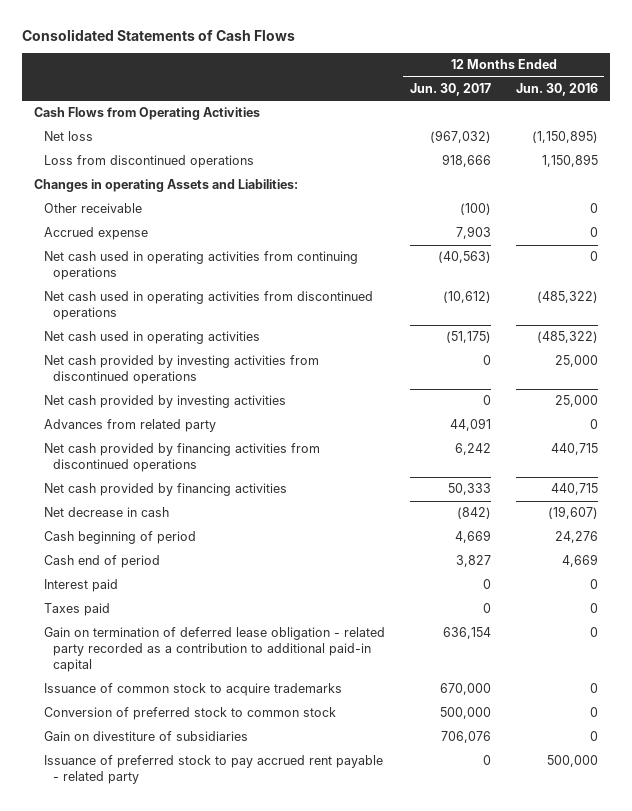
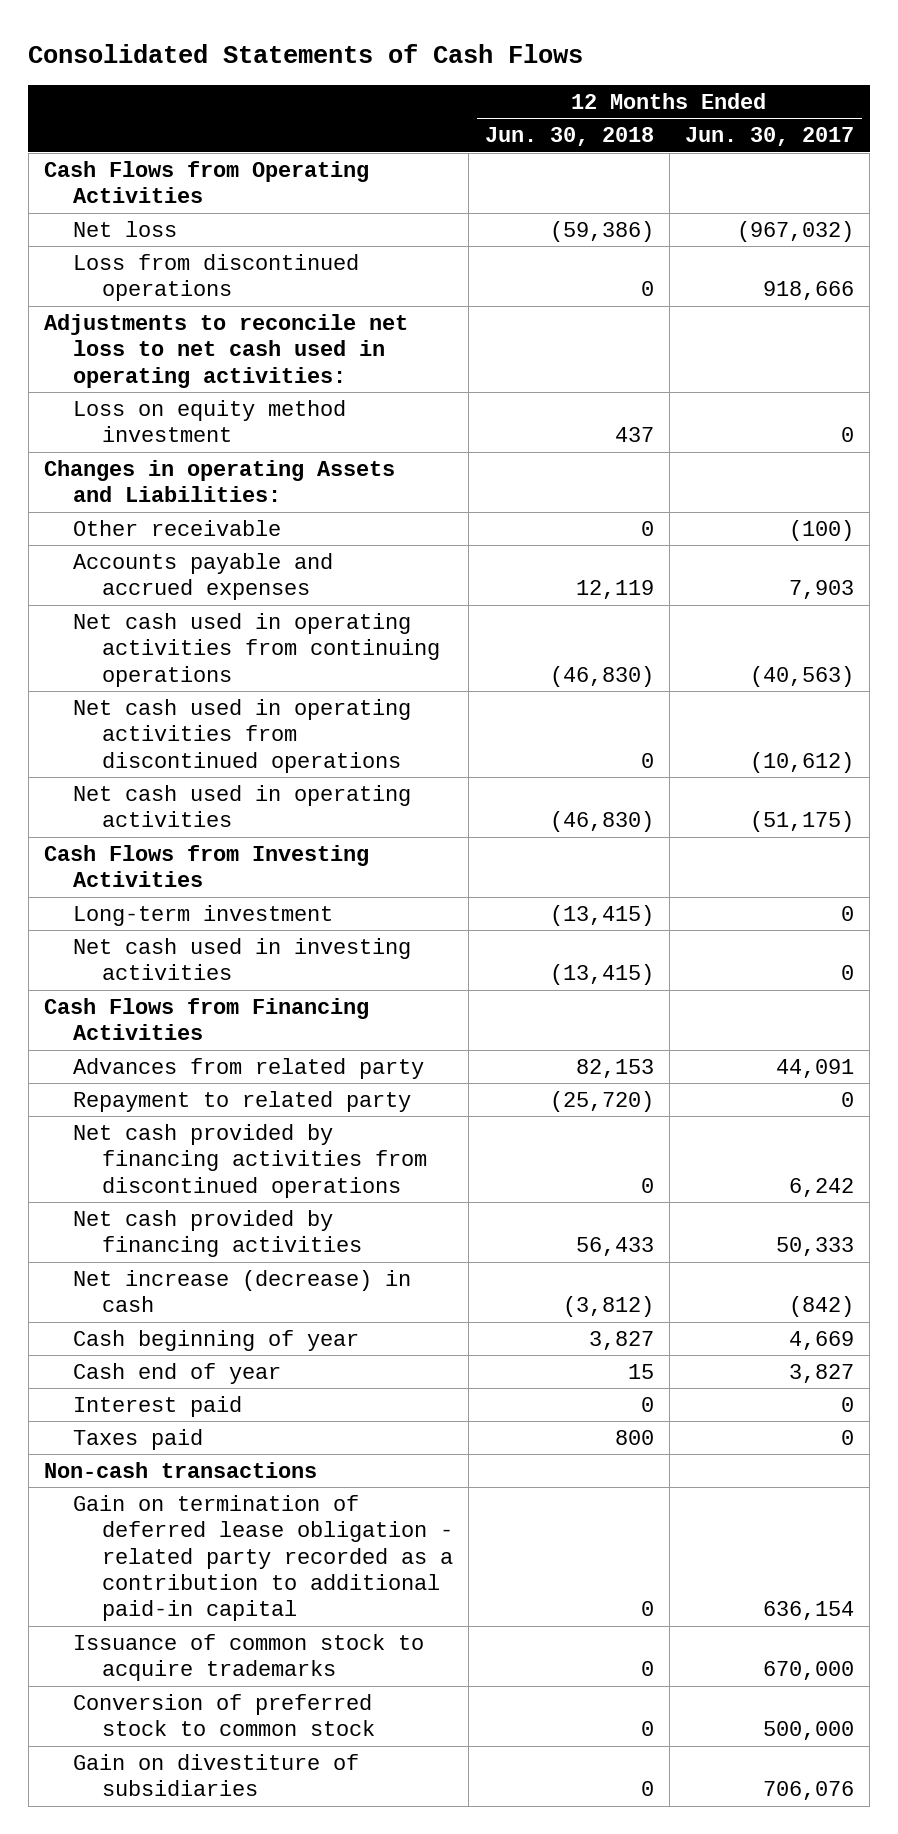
[515,82,598,96] Jun. 30, 2016 -> none
none -> [484,127,654,147] Jun. 30, 2018
none -> [44,313,409,388] Adjustments to reconcile net loss to net cash used in operating activities:
none -> [73,399,347,443] Loss on equity method investment
[43,227,148,241] Accrued expense -> [73,552,334,601] Accounts payable and accrued expenses
[43,355,319,385] Net cash provided by investing activities from discontinued operations -> none
none -> [44,844,370,888] Cash Flows from Investing Activities
none -> [73,904,334,926] Long-term investment
[43,395,286,409] Net cash provided by investing activities -> [73,937,412,981] Net cash used in investing activities
none -> [44,997,370,1041] Cash Flows from Financing Activities
none -> [73,1090,412,1112] Repayment to related party
[43,507,169,518] Net decrease in cash -> [73,1269,412,1313] Net increase (decrease) in cash
[43,531,196,545] Cash beginning of period -> [73,1329,360,1351] Cash beginning of year
[43,555,160,569] Cash end of period -> [73,1362,282,1384] Cash end of year
none -> [44,1461,318,1478] Non-cash transactions
[43,755,383,785] Issuance of preferred stock to pay accrued rent payable - related party -> none

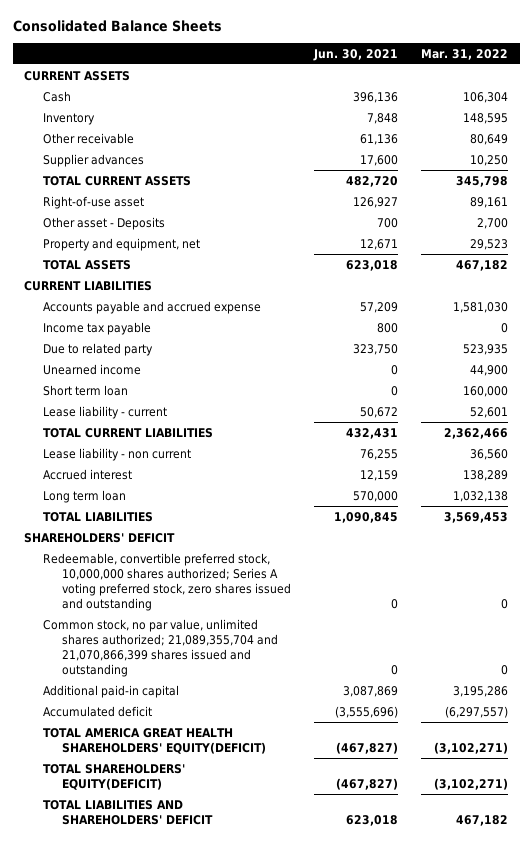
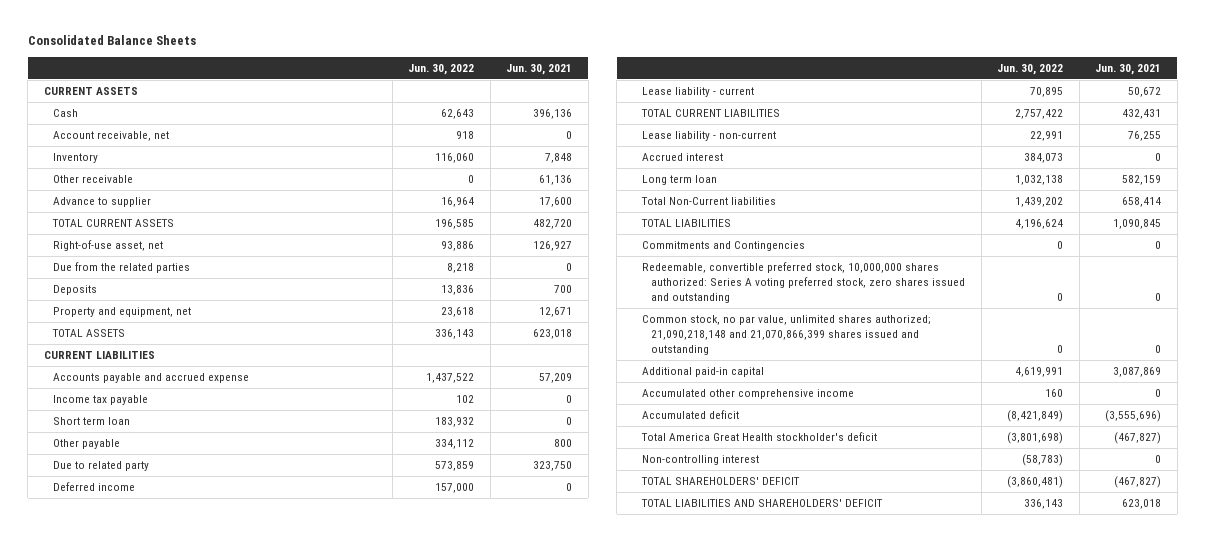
[421,48,509,60] Mar. 31, 2022 -> none
none -> [408,63,475,75] Jun. 30, 2022
none -> [52,131,169,142] Account receivable, net
[43,153,145,167] Supplier advances -> [52,197,151,208] Advance to supplier
[43,195,145,209] Right-of-use asset -> [52,240,163,252] Right-of-use asset, net
none -> [52,262,190,274] Due from the related parties
[43,216,166,230] Other asset - Deposits -> [52,285,97,296] Deposits
[43,363,142,375] Unearned income -> none
[376,322,398,333] 800 -> [566,395,573,404] 0
none -> [52,439,120,450] Other payable
[43,342,154,356] Due to related party -> [52,461,149,472] Due to related party
none -> [52,482,135,492] Deferred income
[43,447,192,461] Lease liability - non current -> [641,131,776,142] Lease liability - non-current
[359,469,398,481] 12,159 -> [1155,153,1162,162] 0
[352,490,398,502] 570,000 -> [1122,175,1162,186] 582,159
none -> [640,197,776,206] Total Non-Current liabilities
[24,532,176,543] SHAREHOLDERS' DEFICIT -> none
none -> [641,241,805,252] Commitments and Contingencies
[43,552,291,611] Redeemable, convertible preferred stock, 10,000,000 shares authorized; Series A voting preferred stock, zero shares issued and outstanding -> [641,262,966,303] Redeemable, convertible preferred stock, 10,000,000 shares authorized: Series A voting preferred stock, zero shares issued and outstanding
[43,618,278,677] Common stock, no par value, unlimited shares authorized; 21,089,355,704 and 21,070,866,399 shares issued and outstanding -> [641,315,931,355] Common stock, no par value, unlimited shares authorized; 21,090,218,148 and 21,070,866,399 shares issued and outstanding
none -> [641,389,854,400] Accumulated other comprehensive income
[43,727,266,754] TOTAL AMERICA GREAT HEALTH SHAREHOLDERS' EQUITY(DEFICIT) -> [640,432,877,442] Total America Great Health stockholder's deficit
none -> [641,455,759,466] Non-controlling interest
[43,763,186,790] TOTAL SHAREHOLDERS' EQUITY(DEFICIT) -> [640,477,800,486] TOTAL SHAREHOLDERS' DEFICIT

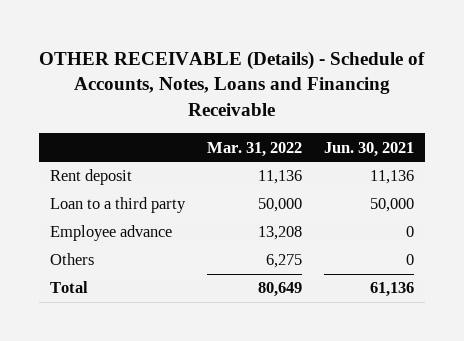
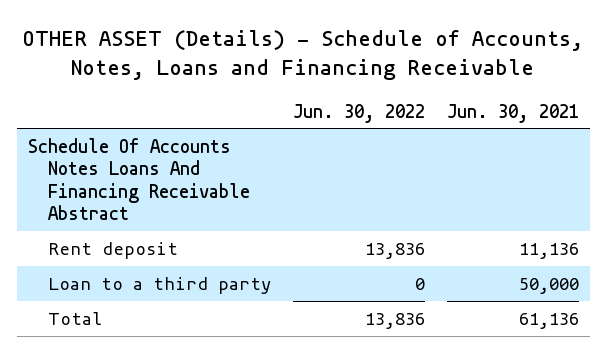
[38,50,425,117] OTHER RECEIVABLE (Details) - Schedule of Accounts, Notes, Loans and Financing Receivable -> [22,29,584,80] OTHER ASSET (Details) - Schedule of Accounts, Notes, Loans and Financing Receivable
[206,141,302,157] Mar. 31, 2022 -> none
none -> [292,103,425,123] Jun. 30, 2022
none -> [27,137,251,220] Schedule Of Accounts Notes Loans And Financing Receivable Abstract
[49,225,172,242] Employee advance -> none
[49,253,94,266] Others -> none

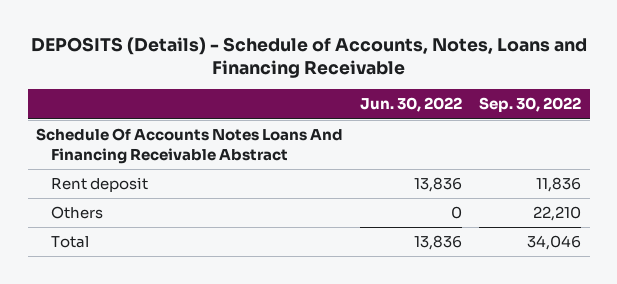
[22,29,584,80] OTHER ASSET (Details) - Schedule of Accounts, Notes, Loans and Financing Receivable -> [30,36,587,79] DEPOSITS (Details) - Schedule of Accounts, Notes, Loans and Financing Receivable
[446,103,579,123] Jun. 30, 2021 -> none
none -> [479,97,582,113] Sep. 30, 2022
[48,276,272,294] Loan to a third party -> [51,206,104,220] Others

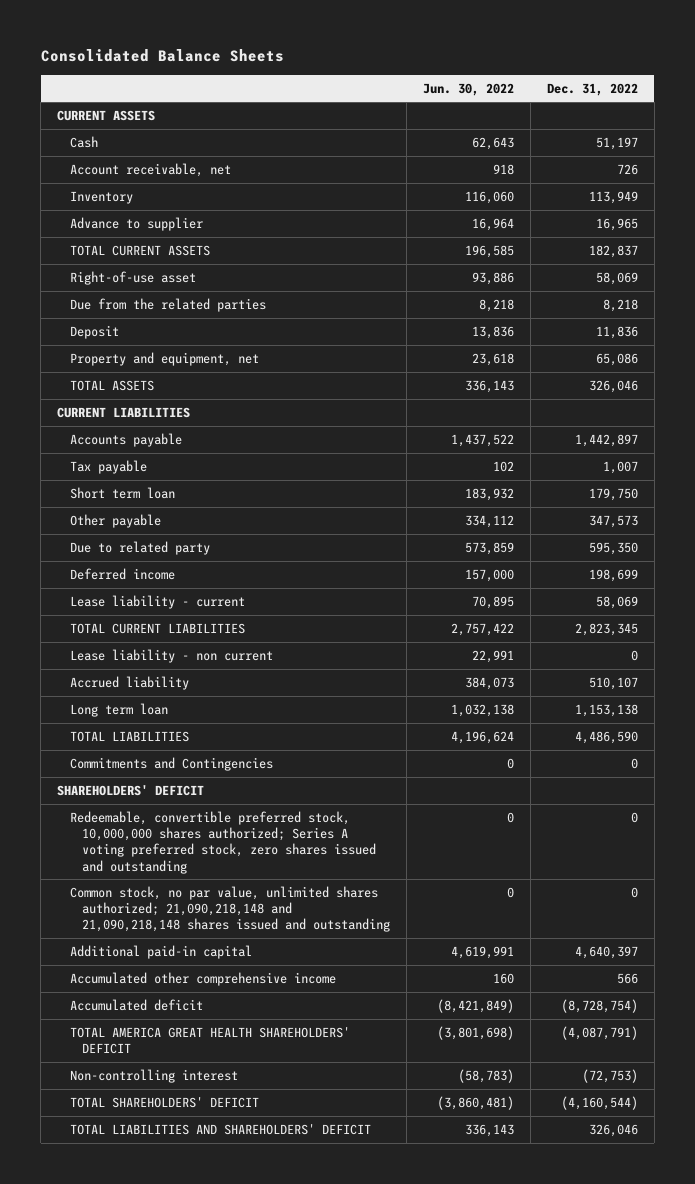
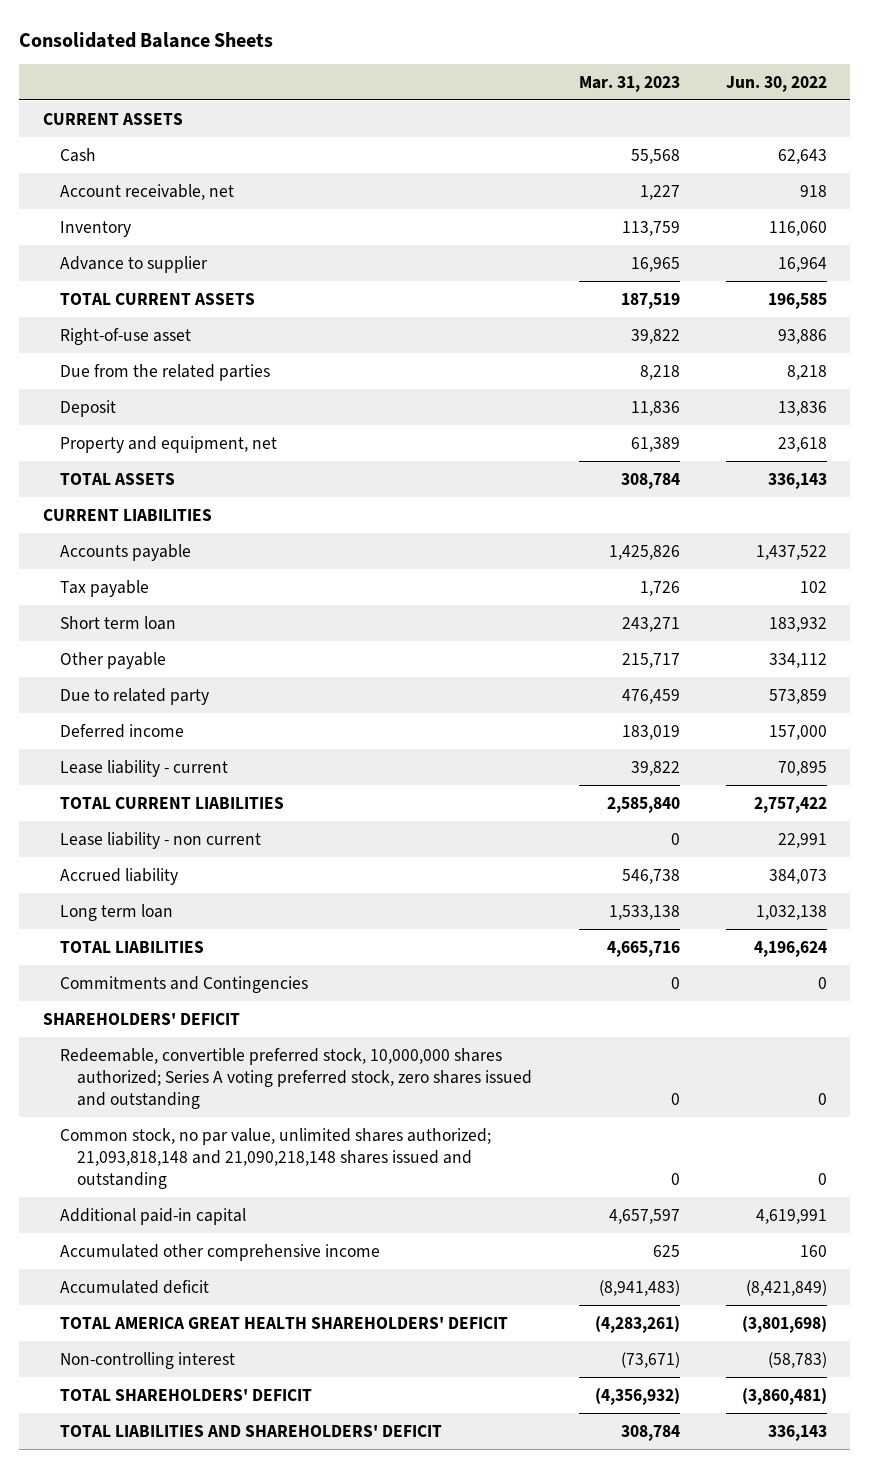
[546,82,638,96] Dec. 31, 2022 -> none
none -> [578,75,680,92] Mar. 31, 2023
[69,885,391,933] Common stock, no par value, unlimited shares authorized; 21,090,218,148 and 21,090,218,148 shares issued and outstanding -> [59,1127,491,1190] Common stock, no par value, unlimited shares authorized; 21,093,818,148 and 21,090,218,148 shares issued and outstanding

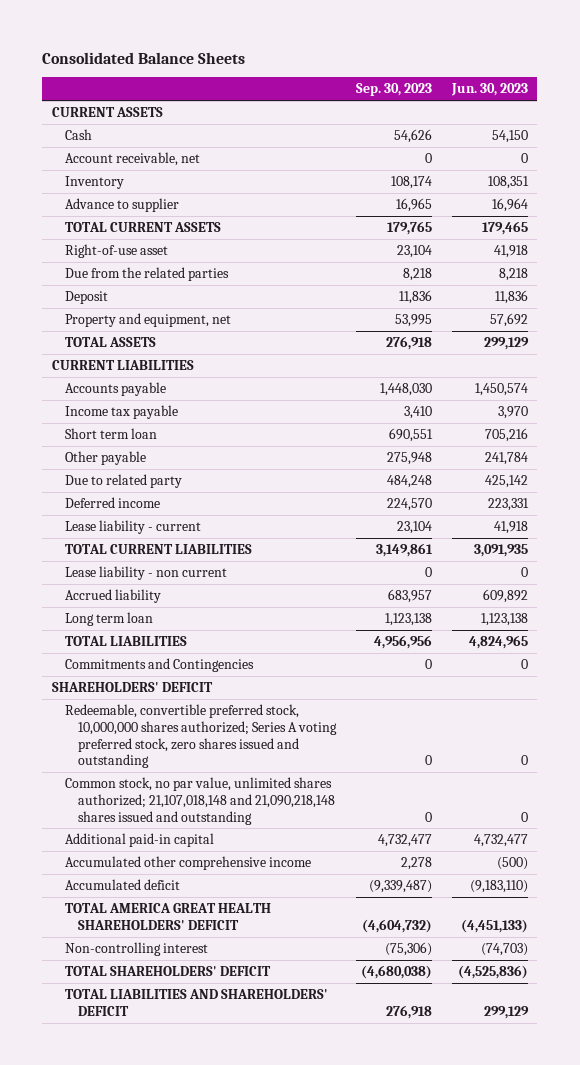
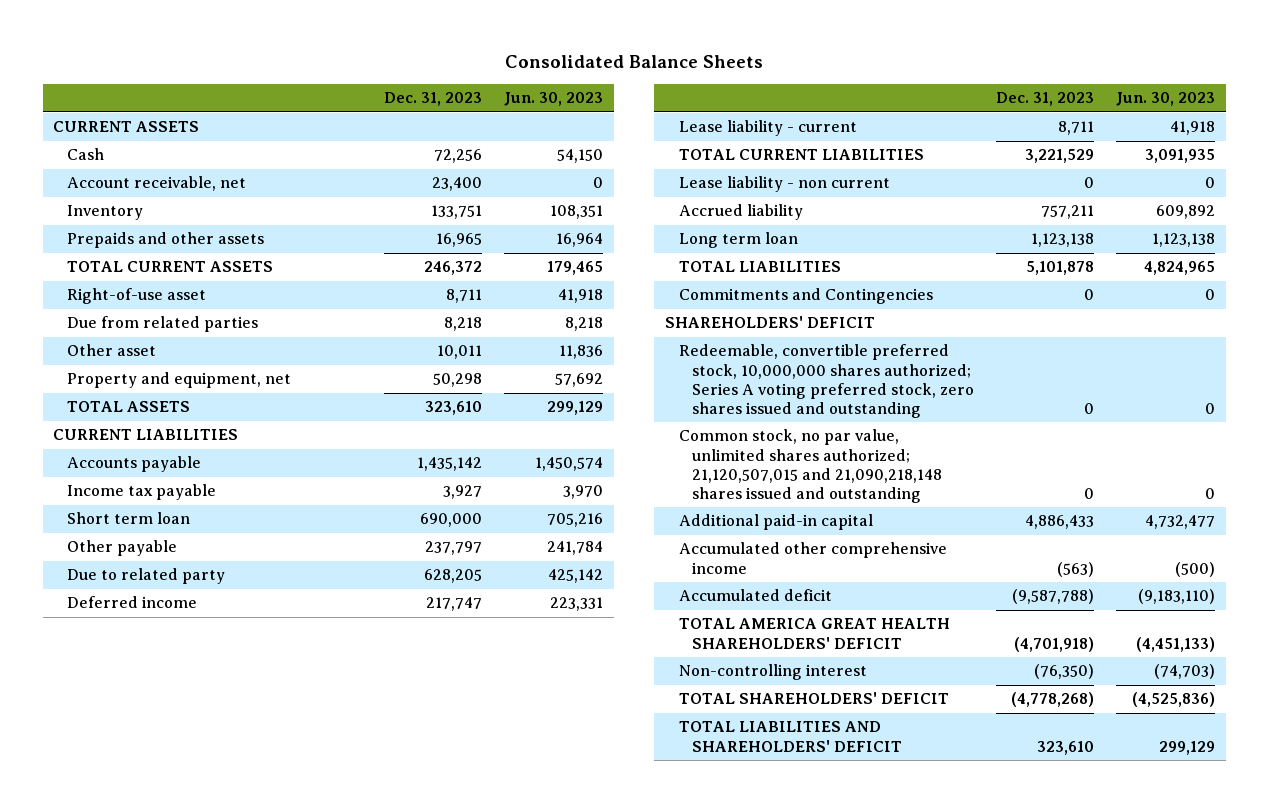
[355,83,432,97] Sep. 30, 2023 -> none
none -> [384,92,483,107] Dec. 31, 2023
[65,198,180,213] Advance to supplier -> [66,232,264,249] Prepaids and other assets
[65,267,230,282] Due from the related parties -> [66,316,258,333] Due from related parties
[65,291,109,305] Deposit -> [66,344,156,357] Other asset
[65,777,336,825] Common stock, no par value, unlimited shares authorized; 21,107,018,148 and 21,090,218,148 shares issued and outstanding -> [678,429,943,504] Common stock, no par value, unlimited shares authorized; 21,120,507,015 and 21,090,218,148 shares issued and outstanding

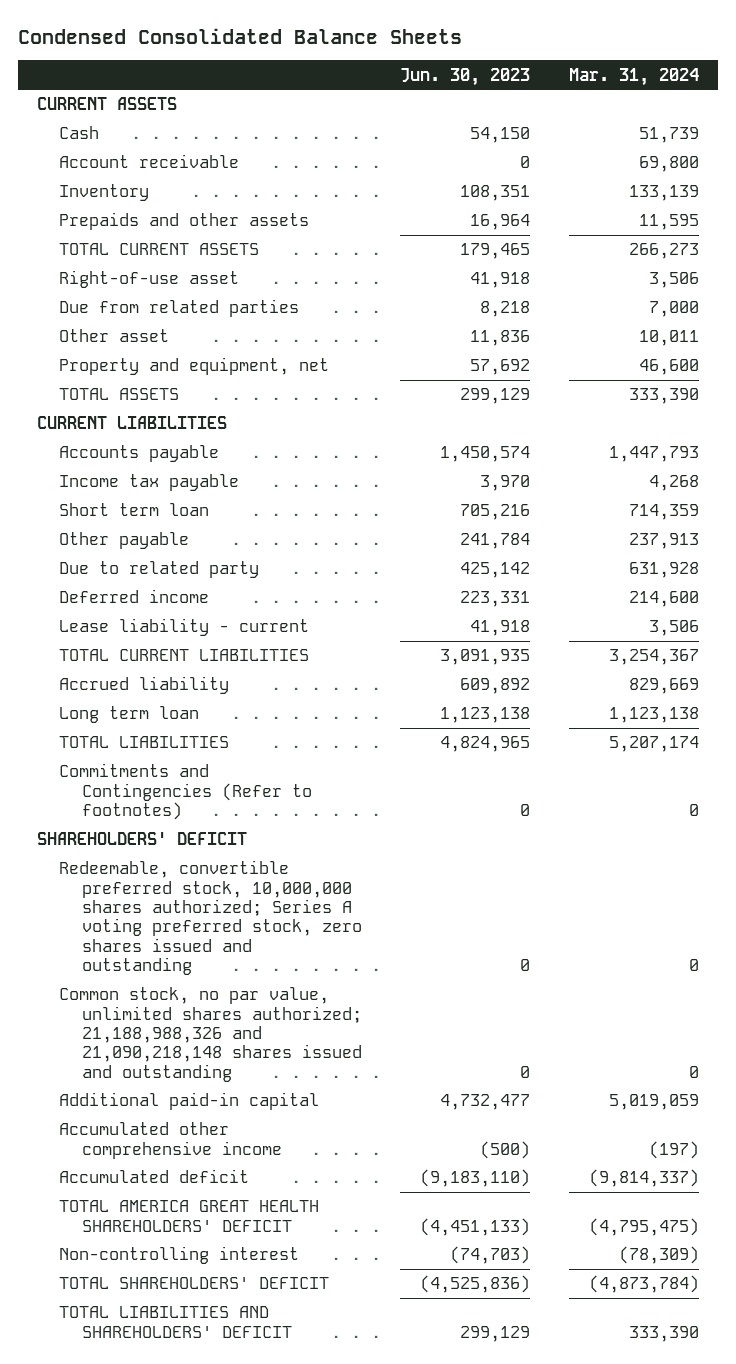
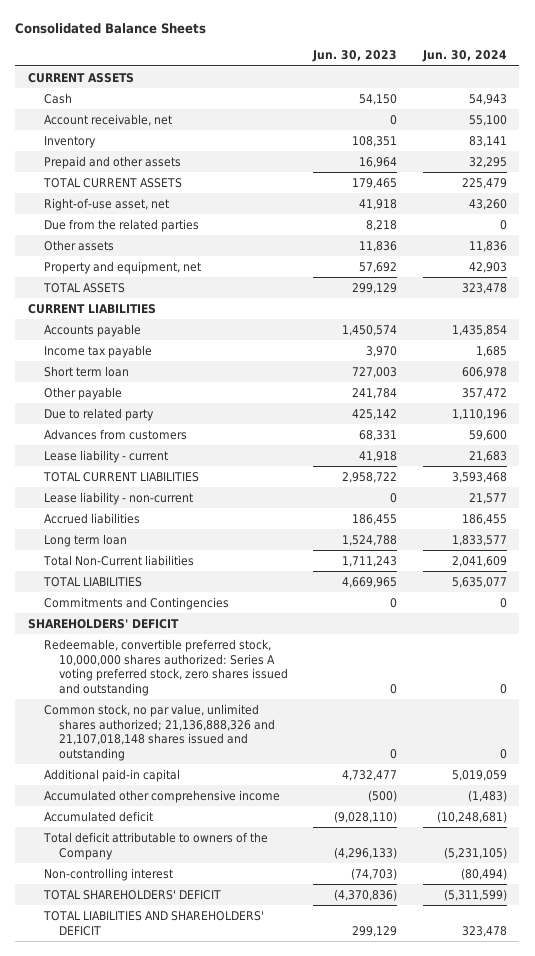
[17,27,462,44] Condensed Consolidated Balance Sheets -> [15,22,207,34] Consolidated Balance Sheets
[568,67,699,86] Mar. 31, 2024 -> none
none -> [421,50,507,63] Jun. 30, 2024
[59,154,240,169] Account receivable -> [43,113,172,126] Account receivable, net
[59,212,310,231] Prepaids and other assets -> [43,155,181,169] Prepaid and other assets
[59,270,240,289] Right-of-use asset -> [43,197,169,211] Right-of-use asset, net
[59,299,300,318] Due from related parties -> [43,218,199,232] Due from the related parties
[59,329,170,343] Other asset -> [43,239,114,251] Other assets
[460,504,531,521] 705,216 -> [352,366,398,378] 727,003
[59,589,210,604] Deferred income -> none
none -> [43,428,187,440] Advances from customers
[440,649,531,666] 3,091,935 -> [342,471,398,483] 2,958,722
none -> [43,491,193,505] Lease liability - non-current
[59,676,230,695] Accrued liability -> [43,512,140,524] Accrued liabilities
[460,678,531,695] 609,892 -> [352,513,398,525] 186,455
[440,707,531,724] 1,123,138 -> [342,534,398,546] 1,524,788
none -> [42,554,194,566] Total Non-Current liabilities
[440,736,531,753] 4,824,965 -> [342,576,398,588] 4,669,965
[59,763,312,821] Commitments and Contingencies (Refer to footnotes) -> [43,596,229,610] Commitments and Contingencies
[59,860,362,976] Redeemable, convertible preferred stock, 10,000,000 shares authorized; Series A voting preferred stock, zero shares issued and outstanding -> [43,638,289,696] Redeemable, convertible preferred stock, 10,000,000 shares authorized: Series A voting preferred stock, zero shares issued and outstanding
[59,987,362,1082] Common stock, no par value, unlimited shares authorized; 21,188,988,326 and 21,090,218,148 shares issued and outstanding -> [43,703,276,761] Common stock, no par value, unlimited shares authorized; 21,136,888,326 and 21,107,018,148 shares issued and outstanding
[59,1200,320,1232] TOTAL AMERICA GREAT HEALTH SHAREHOLDERS' DEFICIT -> none
[420,1169,531,1188] (9,183,110) -> [334,810,398,823] (9,028,110)
none -> [42,831,268,860] Total deficit attributable to owners of the Company
[420,1275,531,1294] (4,525,836) -> [334,888,398,901] (4,370,836)

